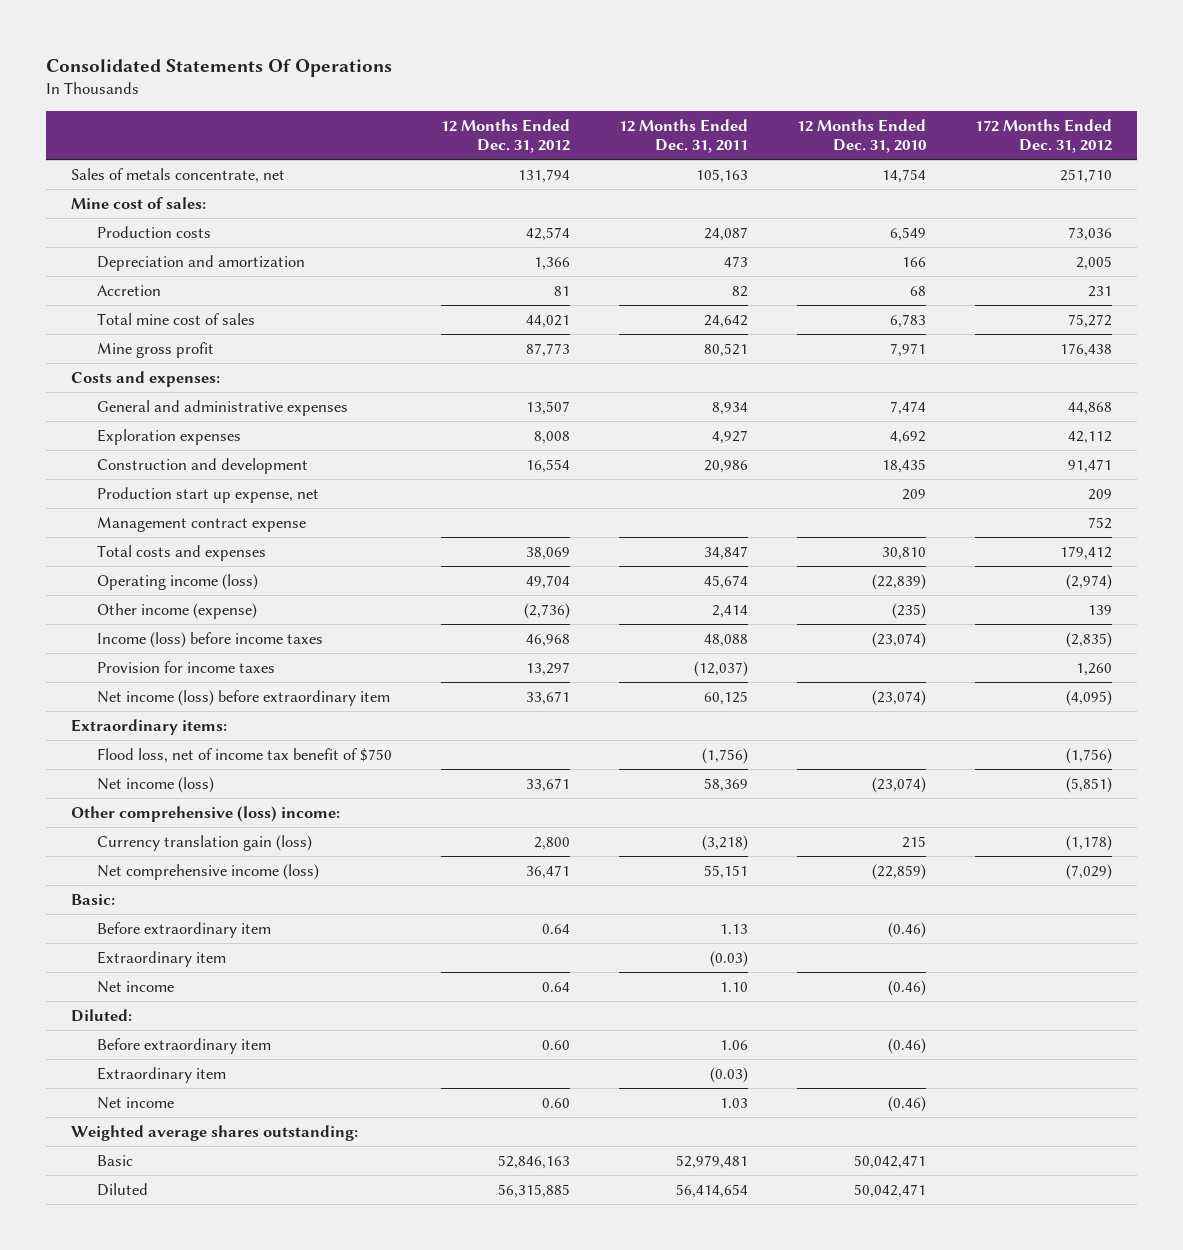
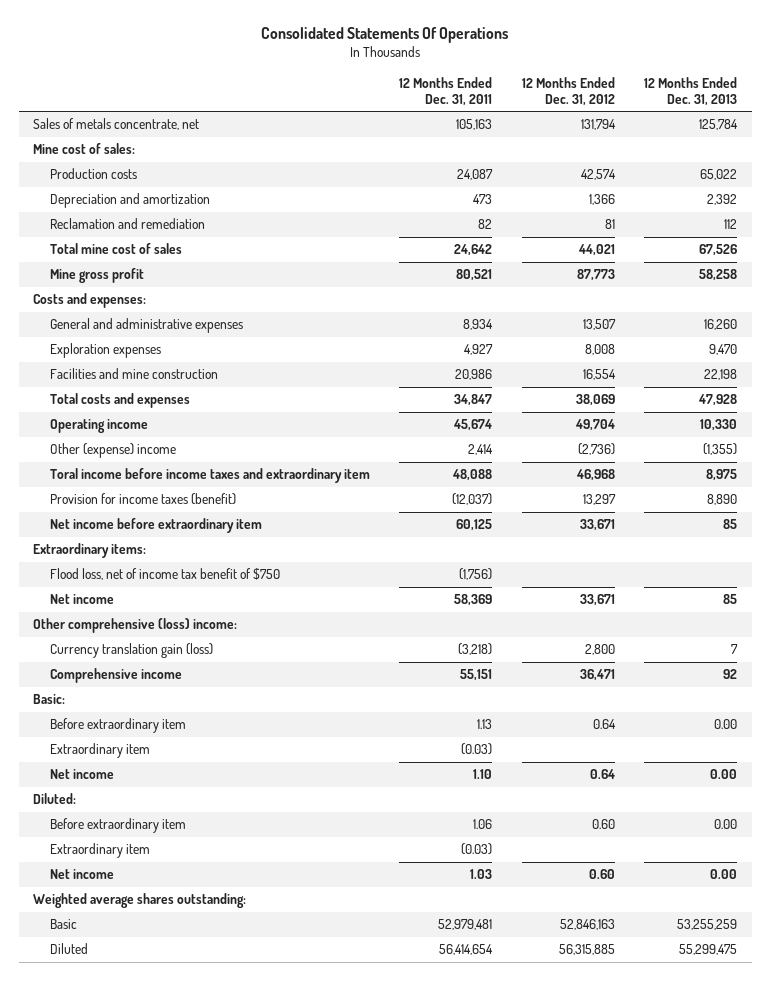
[797,118,927,154] 12 Months Ended Dec. 31, 2010 -> none
[975,118,1113,154] 172 Months Ended Dec. 31, 2012 -> none
none -> [643,77,737,106] 12 Months Ended Dec. 31, 2013
[96,284,161,296] Accretion -> [49,218,205,230] Reclamation and remediation
[96,486,319,503] Production start up expense, net -> none
[96,516,306,532] Management contract expense -> none
[96,457,308,474] Construction and development -> [49,368,218,380] Facilities and mine construction
[96,573,258,590] Operating income (loss) -> [49,419,148,434] Operating income
[96,602,257,619] Other income (expense) -> [49,443,176,459] Other (expense) income
[96,631,323,648] Income (loss) before income taxes -> [49,468,370,484] Toral income before income taxes and extraordinary item
[96,660,275,673] Provision for income taxes -> [49,493,236,506] Provision for income taxes (benefit)
[96,689,390,706] Net income (loss) before extraordinary item -> [49,518,262,534] Net income before extraordinary item
[96,776,214,793] Net income (loss) -> [49,594,114,605] Net income
[96,863,319,880] Net comprehensive income (loss) -> [49,668,182,684] Comprehensive income

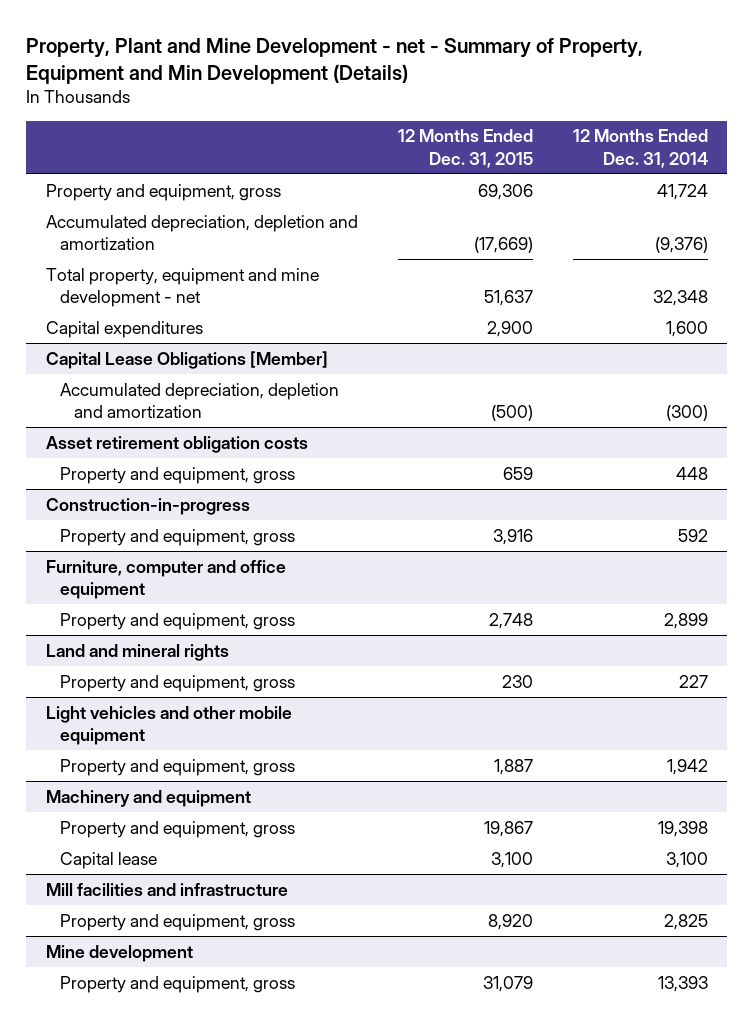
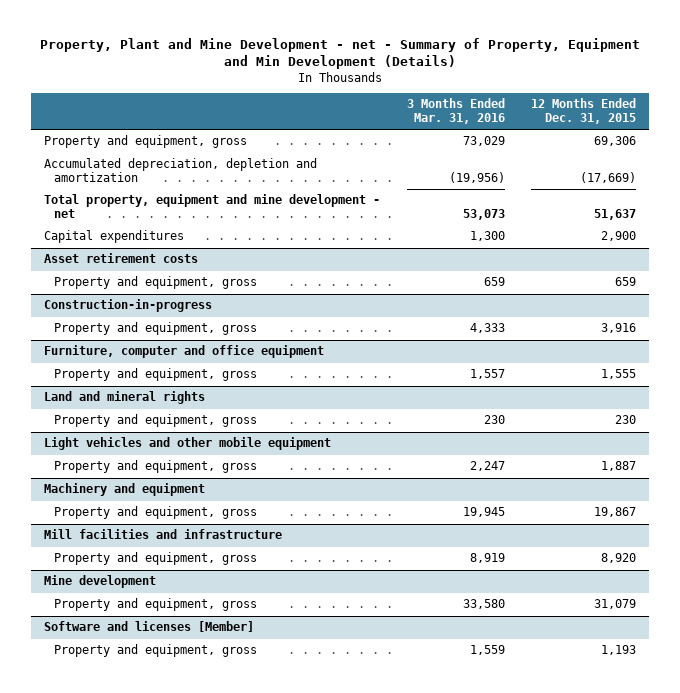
[572,129,708,168] 12 Months Ended Dec. 31, 2014 -> none
none -> [406,98,505,125] 3 Months Ended Mar. 31, 2016
[46,350,329,369] Capital Lease Obligations [Member] -> none
[60,382,340,419] Accumulated depreciation, depletion and amortization -> none
[46,435,309,453] Asset retirement obligation costs -> [44,253,199,264] Asset retirement costs
[488,612,533,629] 2,748 -> [600,369,636,380] 1,555
[60,851,158,869] Capital lease -> none
none -> [44,621,255,633] Software and licenses [Member]
none -> [54,644,258,658] Property and equipment, gross

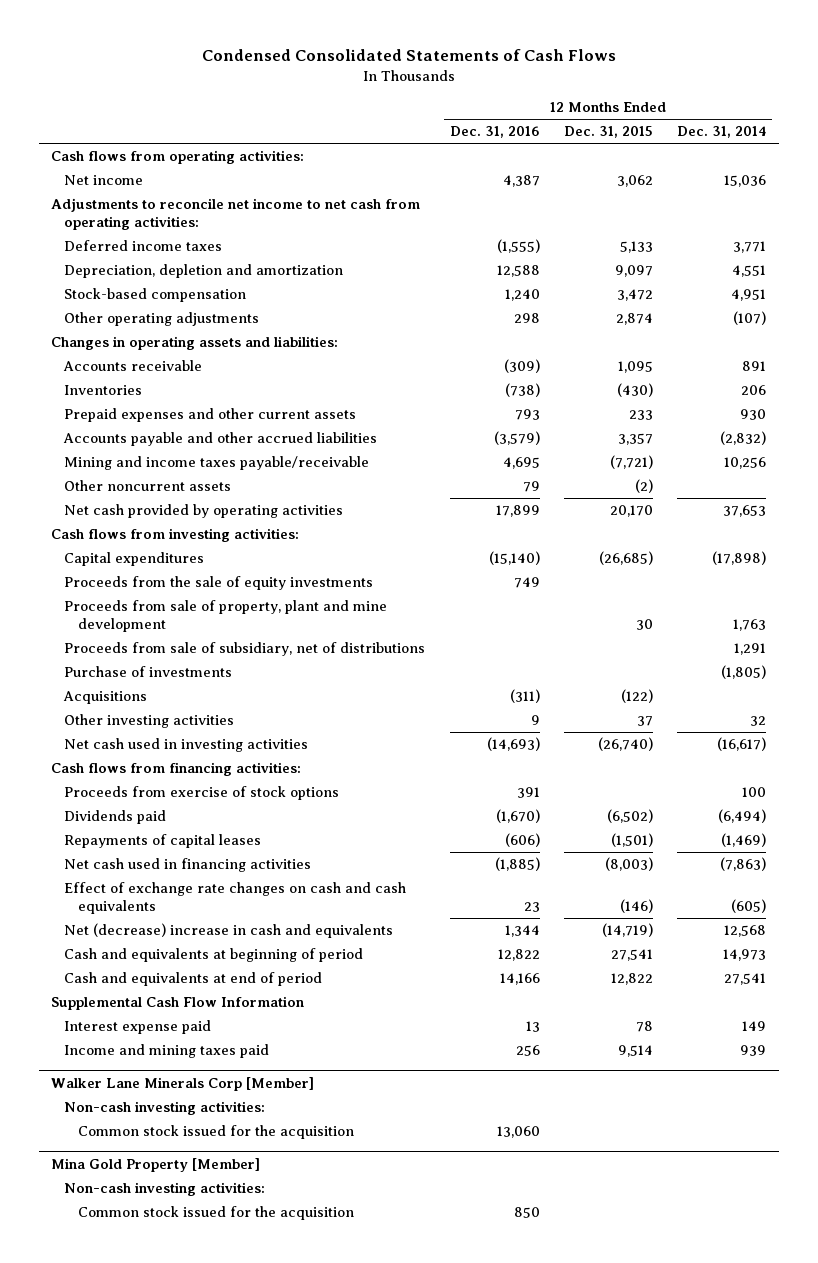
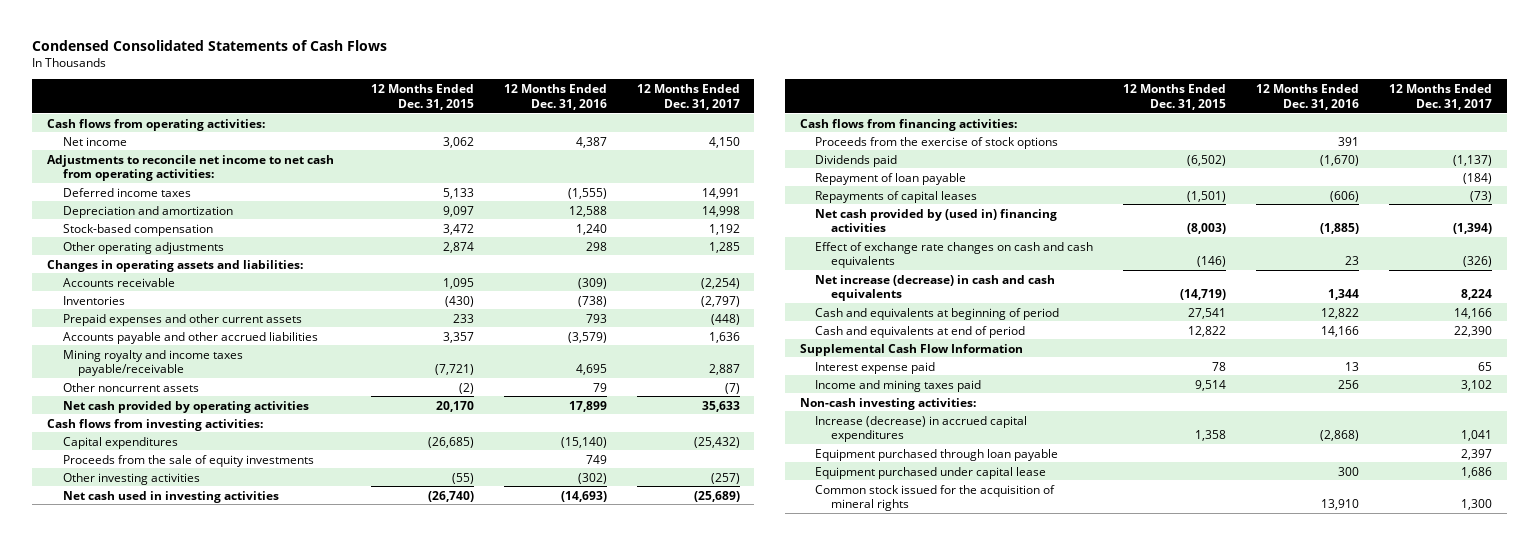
[677,126,767,139] Dec. 31, 2014 -> none
none -> [636,83,740,110] 12 Months Ended Dec. 31, 2017
[64,263,344,278] Depreciation, depletion and amortization -> [62,205,233,218] Depreciation and amortization
[64,455,370,470] Mining and income taxes payable/receivable -> [62,349,243,377] Mining royalty and income taxes payable/receivable
[64,599,388,632] Proceeds from sale of property, plant and mine development -> none
[64,641,426,656] Proceeds from sale of subsidiary, net of distributions -> none
[64,665,233,677] Purchase of investments -> none
[63,690,148,704] Acquisitions -> none
[530,714,540,725] 9 -> [577,472,607,484] (302)
[637,715,654,726] 37 -> [451,472,474,484] (55)
[64,785,340,800] Proceeds from exercise of stock options -> [815,136,1059,149] Proceeds from the exercise of stock options
none -> [815,172,967,185] Repayment of loan payable
[64,857,312,872] Net cash used in financing activities -> [815,208,1058,233] Net cash provided by (used in) financing activities
[64,922,394,938] Net (decrease) increase in cash and equivalents -> [815,274,1056,302] Net increase (decrease) in cash and cash equivalents
[51,1076,315,1091] Walker Lane Minerals Corp [Member] -> none
[51,1157,261,1172] Mina Gold Property [Member] -> none
[64,1181,266,1196] Non-cash investing activities: -> none
[77,1205,354,1220] Common stock issued for the acquisition -> none
none -> [815,415,1028,443] Increase (decrease) in accrued capital expenditures
none -> [815,448,1059,461] Equipment purchased through loan payable
none -> [815,466,1047,479] Equipment purchased under capital lease
[77,1124,354,1139] Common stock issued for the acquisition -> [815,484,1056,512] Common stock issued for the acquisition of mineral rights
[496,1125,540,1138] 13,060 -> [1320,499,1359,511] 13,910

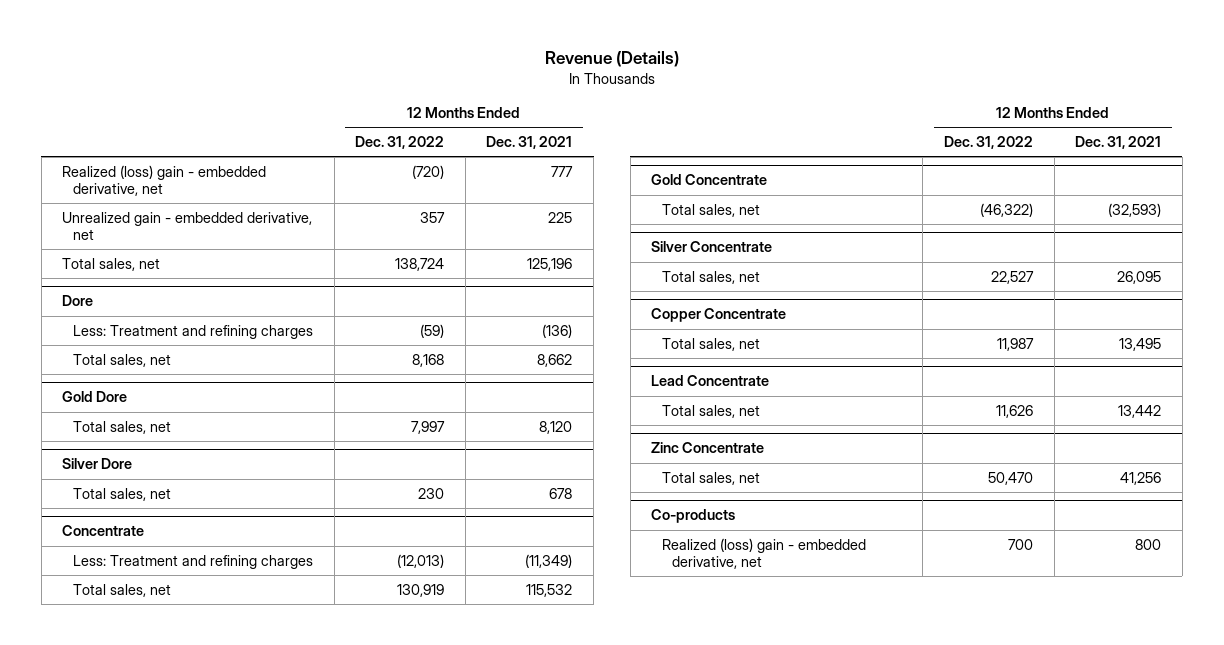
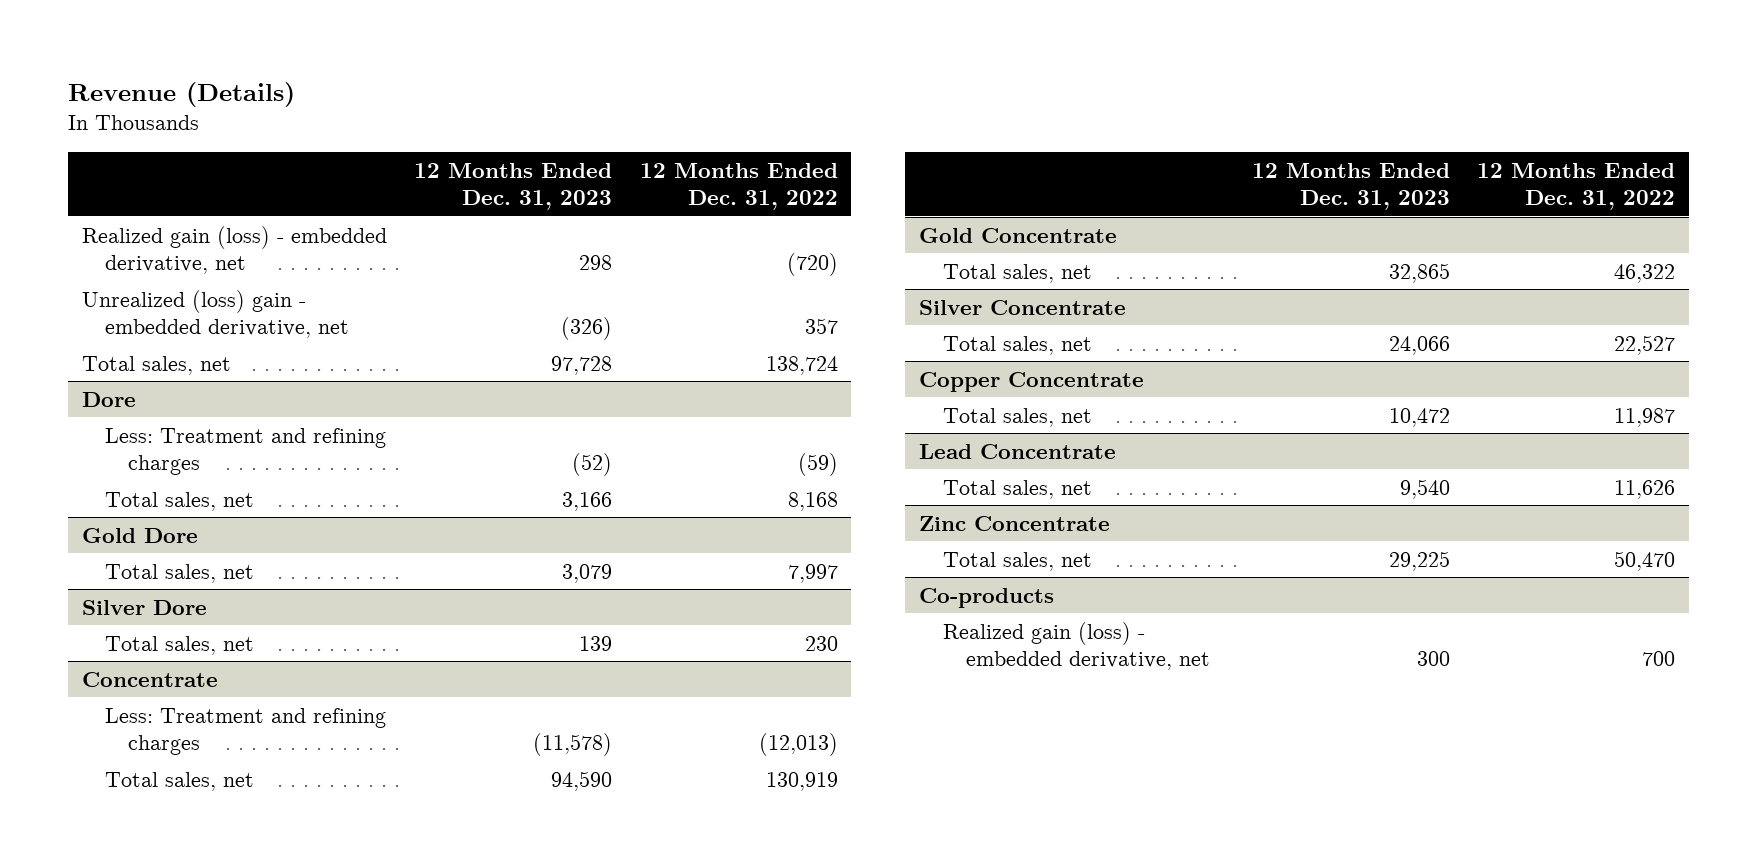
[486,136,573,150] Dec. 31, 2021 -> none
none -> [414,162,613,211] 12 Months Ended Dec. 31, 2023
[62,164,267,197] Realized (loss) gain - embedded derivative, net -> [81,225,387,275] Realized gain (loss) - embedded derivative, net
[62,211,313,241] Unrealized gain - embedded derivative, net -> [81,289,349,339] Unrealized (loss) gain - embedded derivative, net
[980,202,1034,217] (46,322) -> [1614,263,1676,283] 46,322
[661,537,866,570] Realized (loss) gain - embedded derivative, net -> [942,621,1211,671] Realized gain (loss) - embedded derivative, net

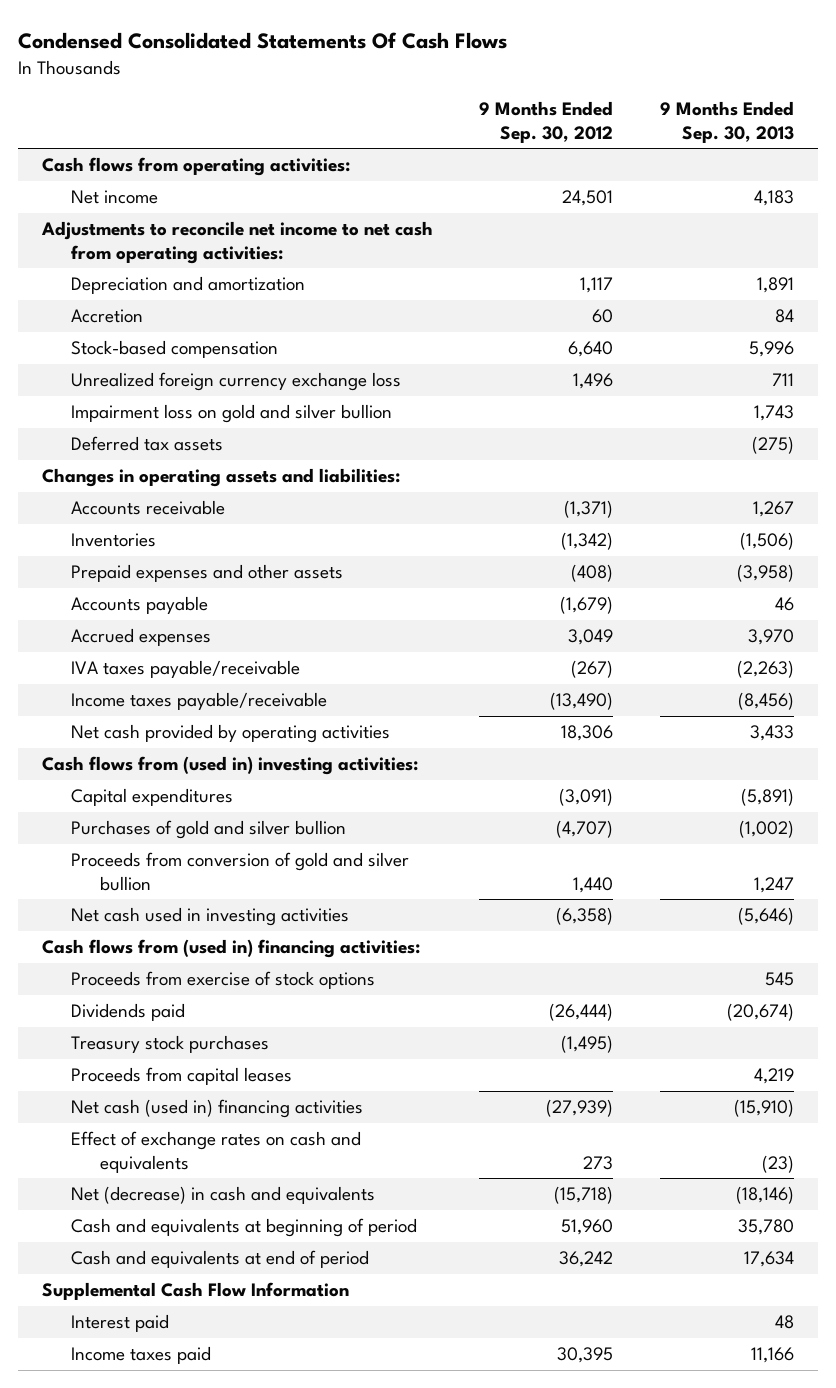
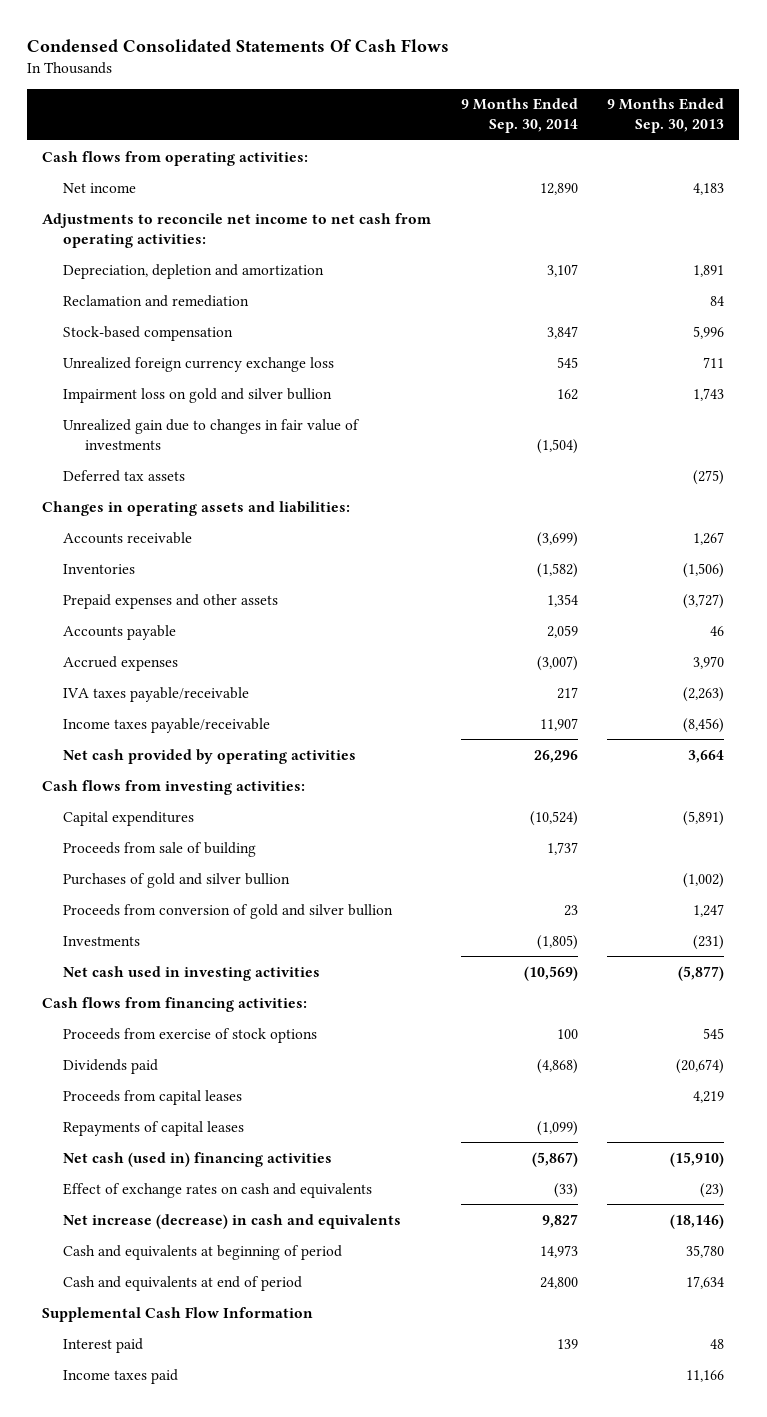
[479,101,614,143] 9 Months Ended Sep. 30, 2012 -> none
none -> [460,98,578,134] 9 Months Ended Sep. 30, 2014
[70,309,143,324] Accretion -> none
[70,276,305,295] Depreciation and amortization -> [63,263,325,279] Depreciation, depletion and amortization
none -> [63,294,250,307] Reclamation and remediation
none -> [63,418,361,450] Unrealized gain due to changes in fair value of investments
[737,564,795,583] (3,958) -> [683,593,725,609] (3,727)
[750,725,795,742] 3,433 -> [688,749,725,763] 3,664
[41,756,418,776] Cash flows from (used in) investing activities: -> [42,779,306,795] Cash flows from investing activities:
none -> [63,841,257,857] Proceeds from sale of building
none -> [63,935,141,946] Investments
[738,907,795,926] (5,646) -> [678,965,725,981] (5,877)
[41,939,420,959] Cash flows from (used in) financing activities: -> [42,996,308,1012] Cash flows from financing activities:
[70,1035,269,1054] Treasury stock purchases -> none
none -> [63,1120,245,1136] Repayments of capital leases
[70,1186,375,1205] Net (decrease) in cash and equivalents -> [63,1213,402,1229] Net increase (decrease) in cash and equivalents

